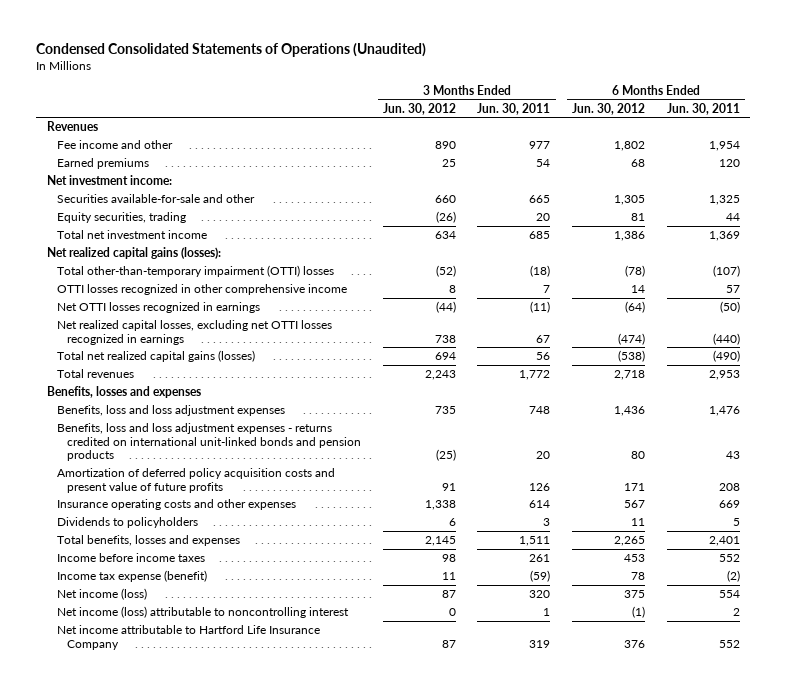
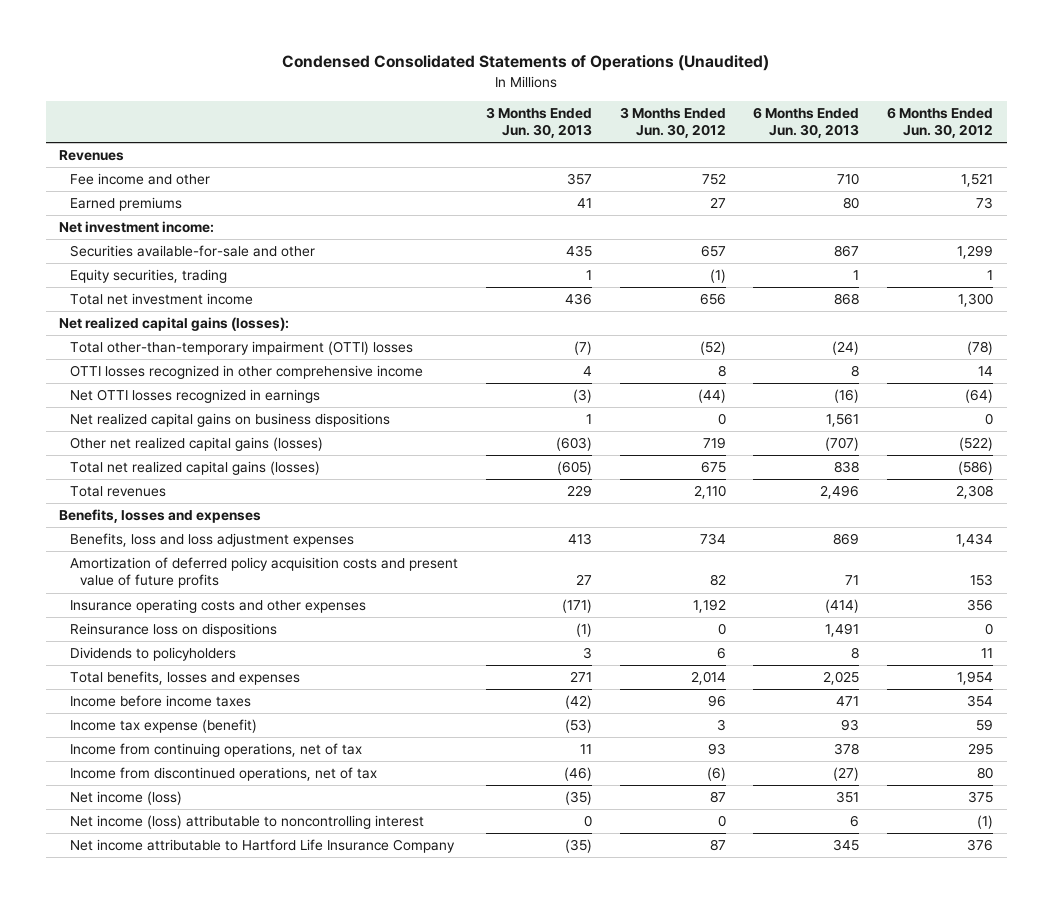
[477,102,551,115] Jun. 30, 2011 -> none
[666,102,740,115] Jun. 30, 2011 -> none
none -> [485,106,592,138] 3 Months Ended Jun. 30, 2013
none -> [753,106,860,138] 6 Months Ended Jun. 30, 2013
[434,141,456,150] 890 -> [701,173,726,186] 752
[614,141,646,152] 1,802 -> [961,173,994,188] 1,521
[441,159,456,168] 25 -> [709,197,726,209] 27
[631,159,646,168] 68 -> [976,197,994,210] 73
[434,195,456,204] 660 -> [700,245,726,258] 657
[614,195,646,206] 1,305 -> [957,245,994,260] 1,299
[435,211,456,224] (26) -> [709,269,726,284] (1)
[631,213,646,222] 81 -> [987,270,994,281] 1
[434,231,456,240] 634 -> [699,293,726,306] 656
[614,231,646,242] 1,386 -> [958,293,994,308] 1,300
none -> [69,413,390,428] Net realized capital gains on business dispositions
[57,320,333,345] Net realized capital losses, excluding net OTTI losses recognized in earnings -> [69,437,323,452] Other net realized capital gains (losses)
[434,334,456,343] 738 -> [702,437,726,450] 719
[618,332,646,345] (474) -> [959,437,994,452] (522)
[434,352,456,361] 694 -> [700,461,726,474] 675
[618,350,646,363] (538) -> [958,461,994,476] (586)
[424,370,456,381] 2,243 -> [693,485,726,500] 2,110
[614,370,646,381] 2,718 -> [956,485,994,500] 2,308
[57,423,362,462] Benefits, loss and loss adjustment expenses - returns credited on international unit-linked bonds and pension products -> none
[434,406,456,415] 735 -> [699,533,726,546] 734
[614,406,646,417] 1,436 -> [956,533,994,548] 1,434
[441,482,456,491] 91 -> [709,574,726,587] 82
[624,482,646,491] 171 -> [970,574,994,587] 153
[424,500,456,511] 1,338 -> [692,599,726,614] 1,192
[624,500,646,509] 567 -> [967,599,994,612] 356
none -> [69,623,277,638] Reinsurance loss on dispositions
[424,536,456,547] 2,145 -> [690,671,726,686] 2,014
[614,536,646,547] 2,265 -> [957,671,994,686] 1,954
[441,554,456,563] 98 -> [707,695,726,708] 96
[624,554,646,563] 453 -> [967,695,994,708] 354
[441,572,456,581] 11 -> [716,719,726,732] 3
[631,572,646,581] 78 -> [976,719,994,732] 59
none -> [69,743,362,758] Income from continuing operations, net of tax
none -> [69,767,377,782] Income from discontinued operations, net of tax

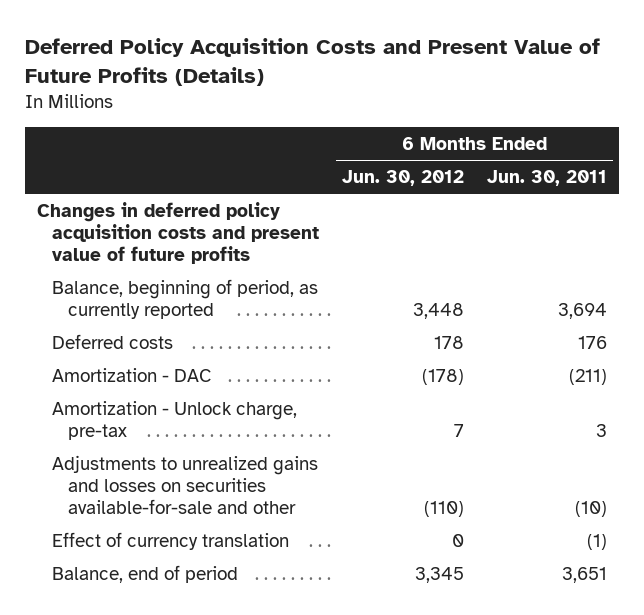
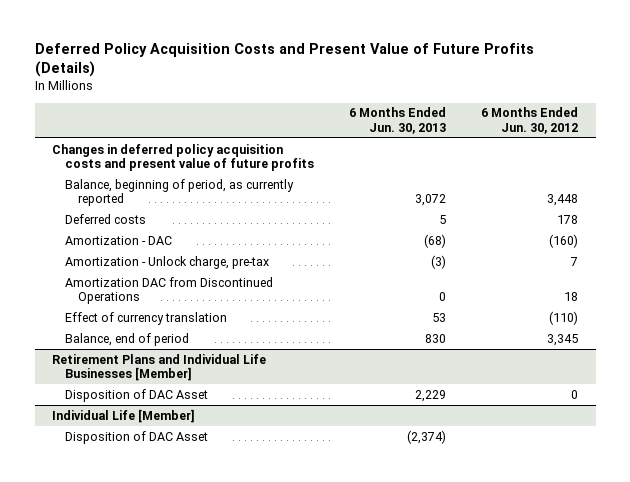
[487,170,608,187] Jun. 30, 2011 -> none
none -> [348,107,446,134] 6 Months Ended Jun. 30, 2013
[422,368,465,385] (178) -> [548,233,578,248] (160)
[52,454,319,514] Adjustments to unrealized gains and losses on securities available-for-sale and other -> none
none -> [64,276,273,305] Amortization DAC from Discontinued Operations
[452,533,465,547] 0 -> [548,310,578,325] (110)
none -> [52,353,267,382] Retirement Plans and Individual Life Businesses [Member]
none -> [64,388,208,402] Disposition of DAC Asset
none -> [52,408,196,423] Individual Life [Member]
none -> [64,430,208,444] Disposition of DAC Asset

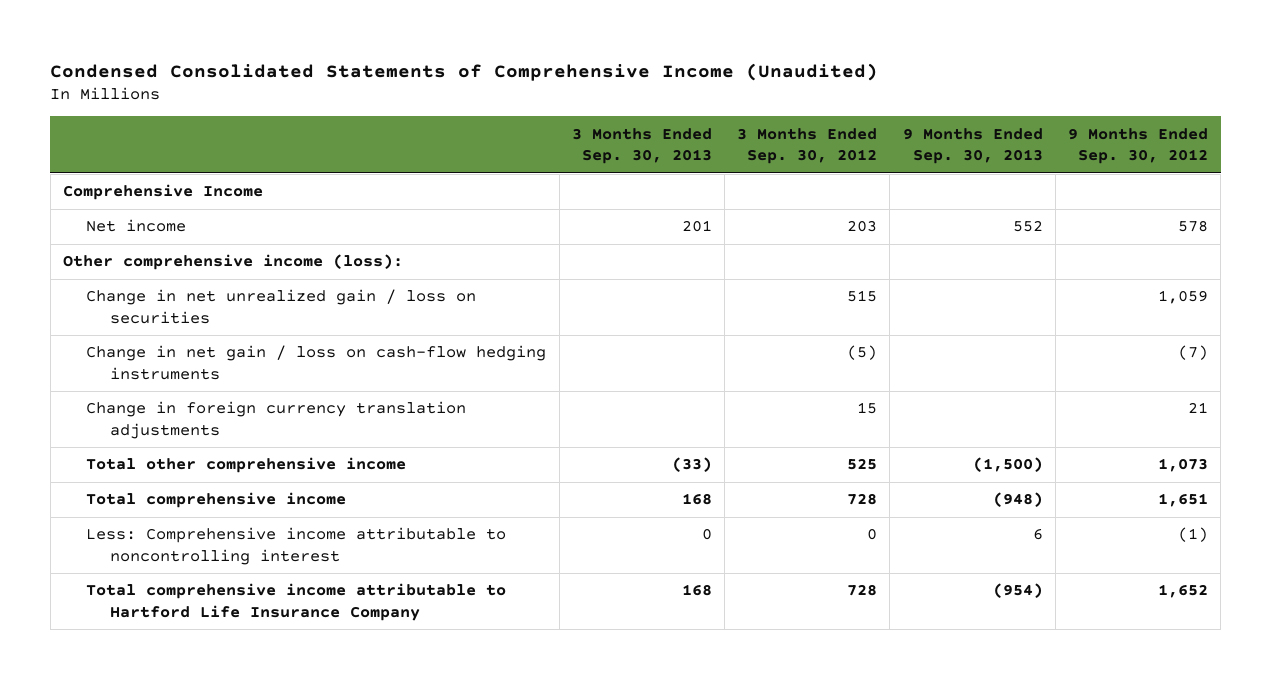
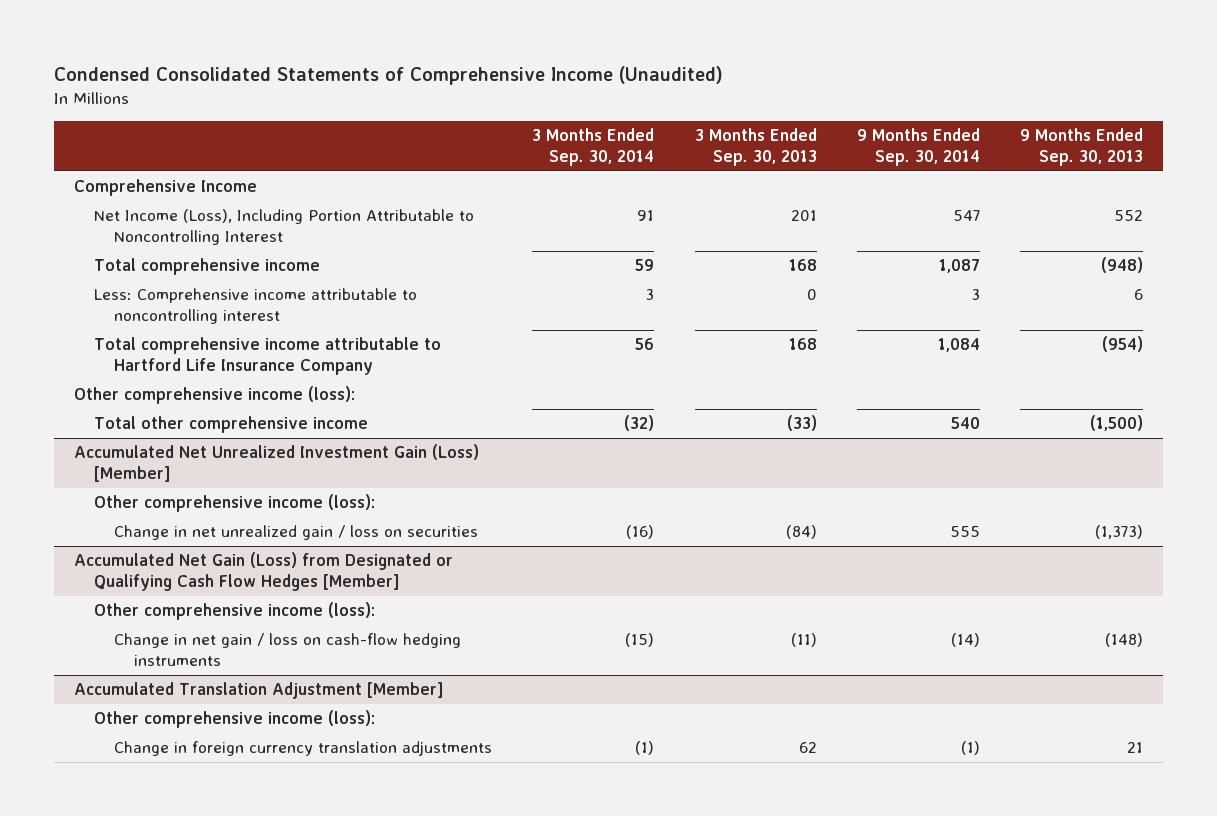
[737,127,878,165] 3 Months Ended Sep. 30, 2012 -> none
[1068,127,1209,165] 9 Months Ended Sep. 30, 2012 -> none
none -> [532,127,655,167] 3 Months Ended Sep. 30, 2014
none -> [856,127,980,167] 9 Months Ended Sep. 30, 2014
[86,289,477,324] Change in net unrealized gain / loss on securities -> none
[86,345,547,380] Change in net gain / loss on cash-flow hedging instruments -> none
[86,401,467,439] Change in foreign currency translation adjustments -> none
[86,219,187,233] Net income -> [94,209,475,246] Net Income (Loss), Including Portion Attributable to Noncontrolling Interest
[62,254,403,271] Other comprehensive income (loss): -> [74,386,356,405] Other comprehensive income (loss):
[86,457,407,474] Total other comprehensive income -> [94,416,369,434] Total other comprehensive income
none -> [74,444,480,483] Accumulated Net Unrealized Investment Gain (Loss) [Member]
none -> [94,494,376,513] Other comprehensive income (loss):
none -> [114,525,479,541] Change in net unrealized gain / loss on securities
none -> [74,552,454,592] Accumulated Net Gain (Loss) from Designated or Qualifying Cash Flow Hedges [Member]
none -> [94,602,376,621] Other comprehensive income (loss):
none -> [114,633,462,667] Change in net gain / loss on cash-flow hedging instruments
none -> [74,682,445,700] Accumulated Translation Adjustment [Member]
none -> [94,710,376,729] Other comprehensive income (loss):
none -> [114,741,493,757] Change in foreign currency translation adjustments

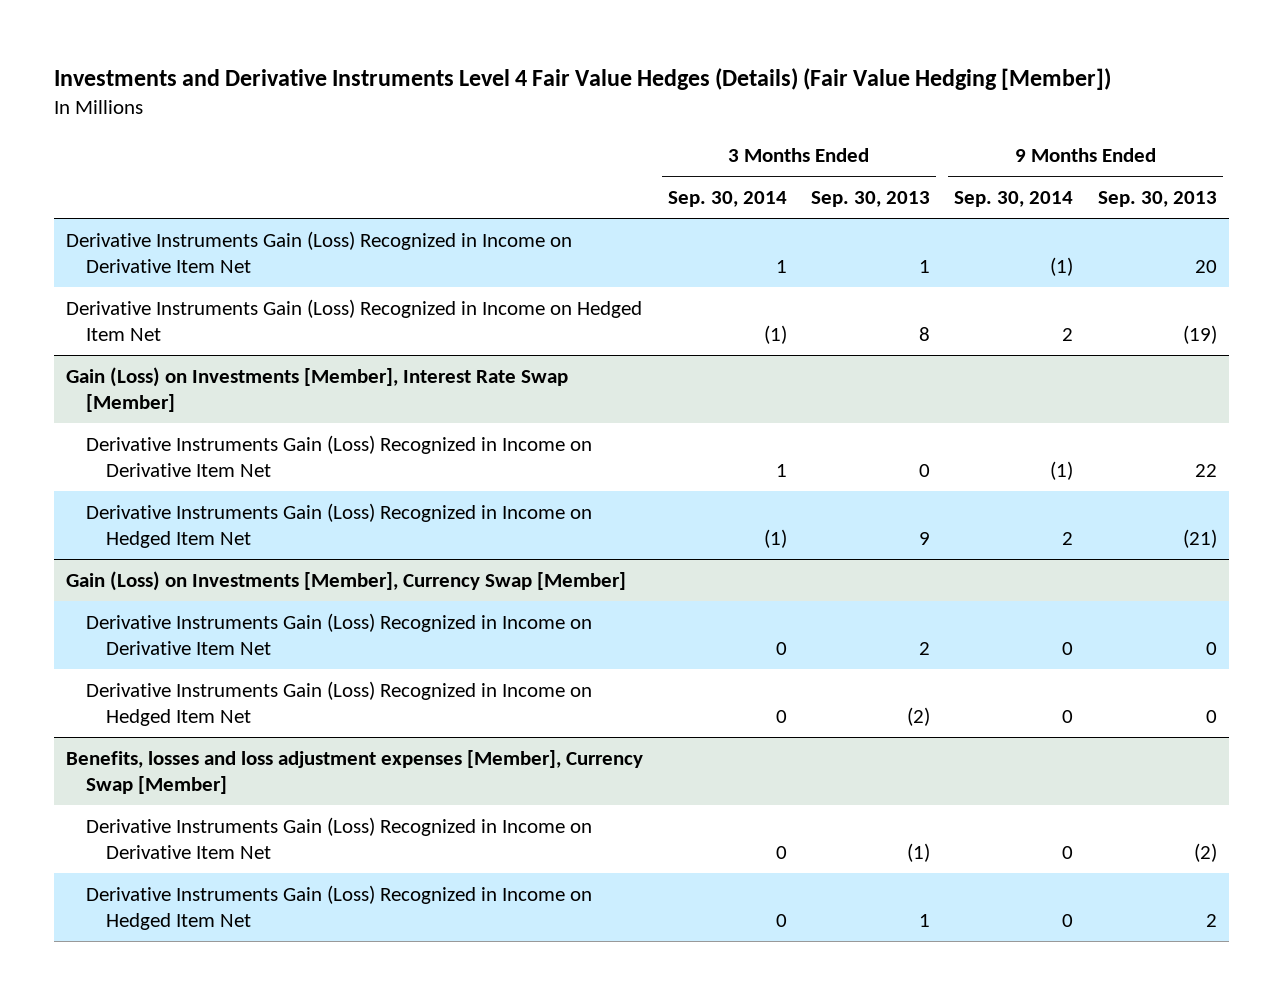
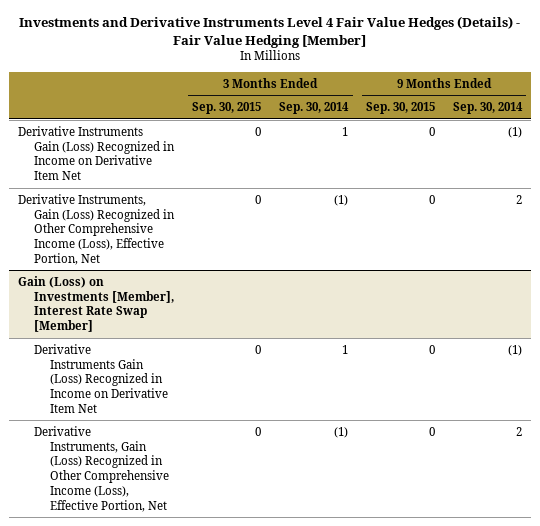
[54,68,1112,91] Investments and Derivative Instruments Level 4 Fair Value Hedges (Details) (Fair Value Hedging [Member]) -> [19,16,521,48] Investments and Derivative Instruments Level 4 Fair Value Hedges (Details) - Fair Value Hedging [Member]
[811,190,931,207] Sep. 30, 2013 -> none
[1097,190,1217,207] Sep. 30, 2013 -> none
none -> [192,102,262,115] Sep. 30, 2015
none -> [366,102,436,115] Sep. 30, 2015
[66,298,643,342] Derivative Instruments Gain (Loss) Recognized in Income on Hedged Item Net -> [18,193,176,265] Derivative Instruments, Gain (Loss) Recognized in Other Comprehensive Income (Loss), Effective Portion, Net
[66,570,627,591] Gain (Loss) on Investments [Member], Currency Swap [Member] -> none
[86,612,593,656] Derivative Instruments Gain (Loss) Recognized in Income on Derivative Item Net -> none
[86,680,593,727] Derivative Instruments Gain (Loss) Recognized in Income on Hedged Item Net -> none
[66,749,644,795] Benefits, losses and loss adjustment expenses [Member], Currency Swap [Member] -> none
[86,816,593,860] Derivative Instruments Gain (Loss) Recognized in Income on Derivative Item Net -> none
[86,884,593,931] Derivative Instruments Gain (Loss) Recognized in Income on Hedged Item Net -> none
[86,502,593,549] Derivative Instruments Gain (Loss) Recognized in Income on Hedged Item Net -> [34,425,170,512] Derivative Instruments, Gain (Loss) Recognized in Other Comprehensive Income (Loss), Effective Portion, Net

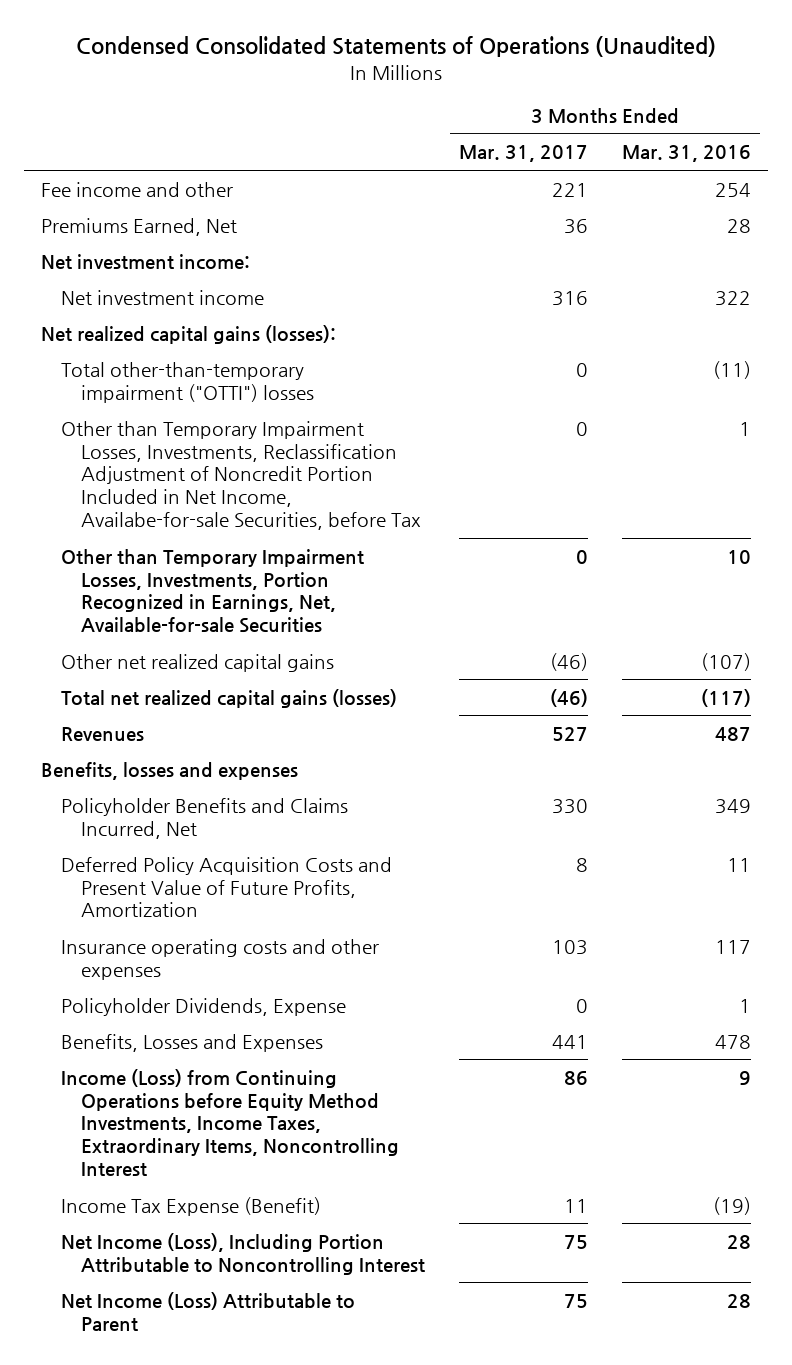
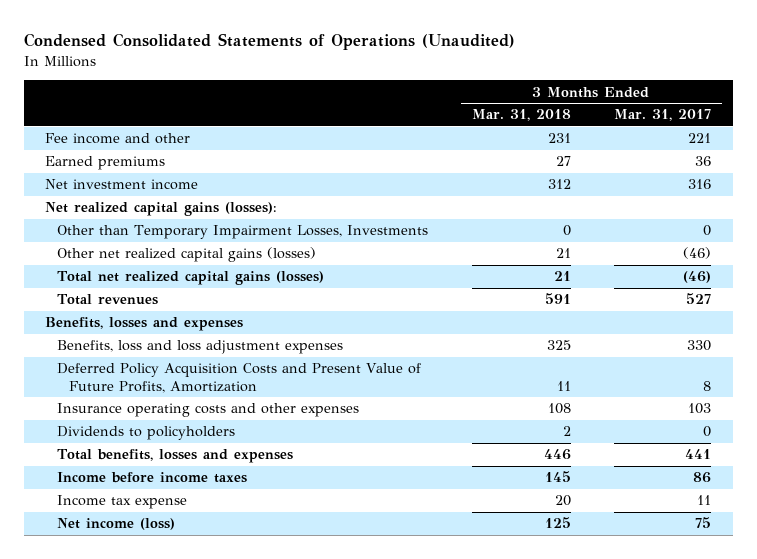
[621,145,751,163] Mar. 31, 2016 -> none
none -> [471,109,571,122] Mar. 31, 2018
[41,253,251,270] Net investment income: -> none
[41,217,238,236] Premiums Earned, Net -> [45,156,166,171] Earned premiums
[61,420,421,531] Other than Temporary Impairment Losses, Investments, Reclassification Adjustment of Noncredit Portion Included in Net Income, Availabe-for-sale Securities, before Tax -> none
[61,548,365,634] Other than Temporary Impairment Losses, Investments, Portion Recognized in Earnings, Net, Available-for-sale Securities -> none
[61,361,314,403] Total other-than-temporary impairment ("OTTI") losses -> [57,225,429,240] Other than Temporary Impairment Losses, Investments
[61,653,335,672] Other net realized capital gains -> [57,247,317,263] Other net realized capital gains (losses)
[61,726,145,741] Revenues -> [57,294,159,306] Total revenues
[61,797,349,839] Policyholder Benefits and Claims Incurred, Net -> [57,340,344,355] Benefits, loss and loss adjustment expenses
[61,1232,425,1275] Net Income (Loss), Including Portion Attributable to Noncontrolling Interest -> none
[61,997,347,1016] Policyholder Dividends, Expense -> [57,426,236,441] Dividends to policyholders
[61,1033,324,1052] Benefits, Losses and Expenses -> [57,449,294,464] Total benefits, losses and expenses
[61,1068,399,1177] Income (Loss) from Continuing Operations before Equity Method Investments, Income Taxes, Extraordinary Items, Noncontrolling Interest -> [57,472,248,484] Income before income taxes
[61,1196,322,1216] Income Tax Expense (Benefit) -> [57,495,188,510] Income tax expense
[61,1291,356,1331] Net Income (Loss) Attributable to Parent -> [57,518,176,531] Net income (loss)

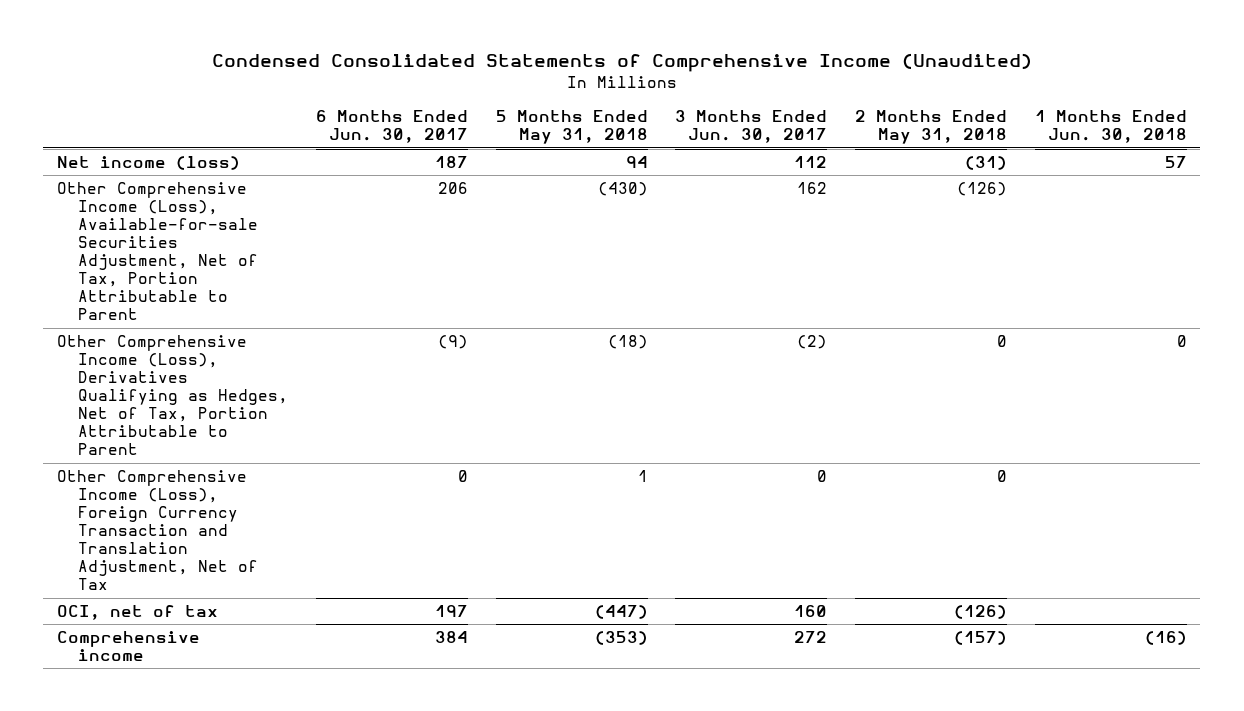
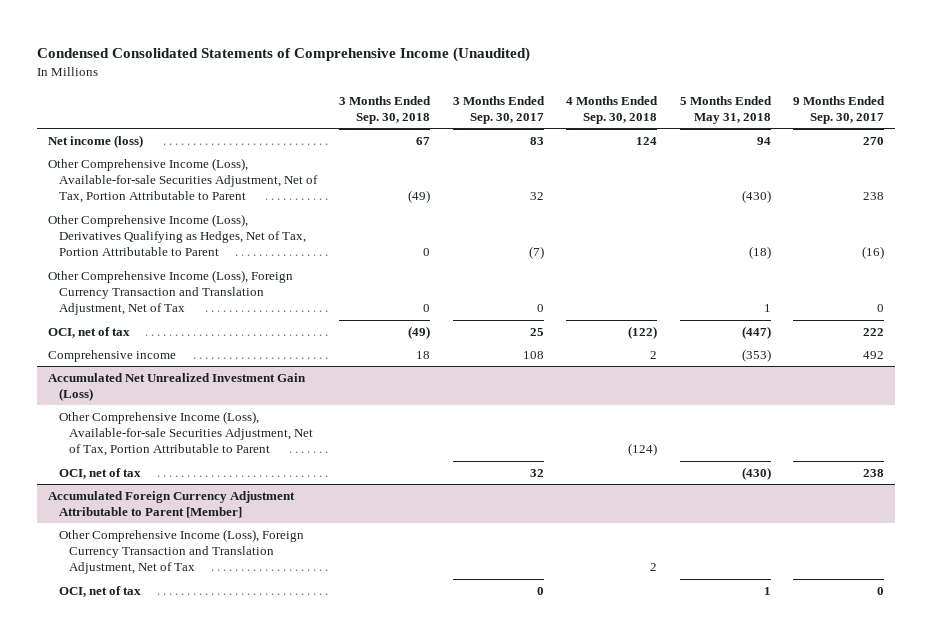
[316,110,469,144] 6 Months Ended Jun. 30, 2017 -> none
[675,110,828,144] 3 Months Ended Jun. 30, 2017 -> none
[854,110,1007,145] 2 Months Ended May 31, 2018 -> none
[1034,110,1187,144] 1 Months Ended Jun. 30, 2018 -> none
none -> [339,95,432,124] 3 Months Ended Sep. 30, 2018
none -> [452,95,545,124] 3 Months Ended Sep. 30, 2017
none -> [566,95,659,124] 4 Months Ended Sep. 30, 2018
none -> [793,95,886,124] 9 Months Ended Sep. 30, 2017
none -> [48,372,307,402] Accumulated Net Unrealized Investment Gain (Loss)
none -> [58,410,313,457] Other Comprehensive Income (Loss), Available-for-sale Securities Adjustment, Net of Tax, Portion Attributable to Parent
none -> [58,467,141,479] OCI, net of tax
none -> [48,490,296,519] Accumulated Foreign Currency Adjustment Attributable to Parent [Member]
none -> [58,528,304,575] Other Comprehensive Income (Loss), Foreign Currency Transaction and Translation Adjustment, Net of Tax
none -> [58,585,141,597] OCI, net of tax

